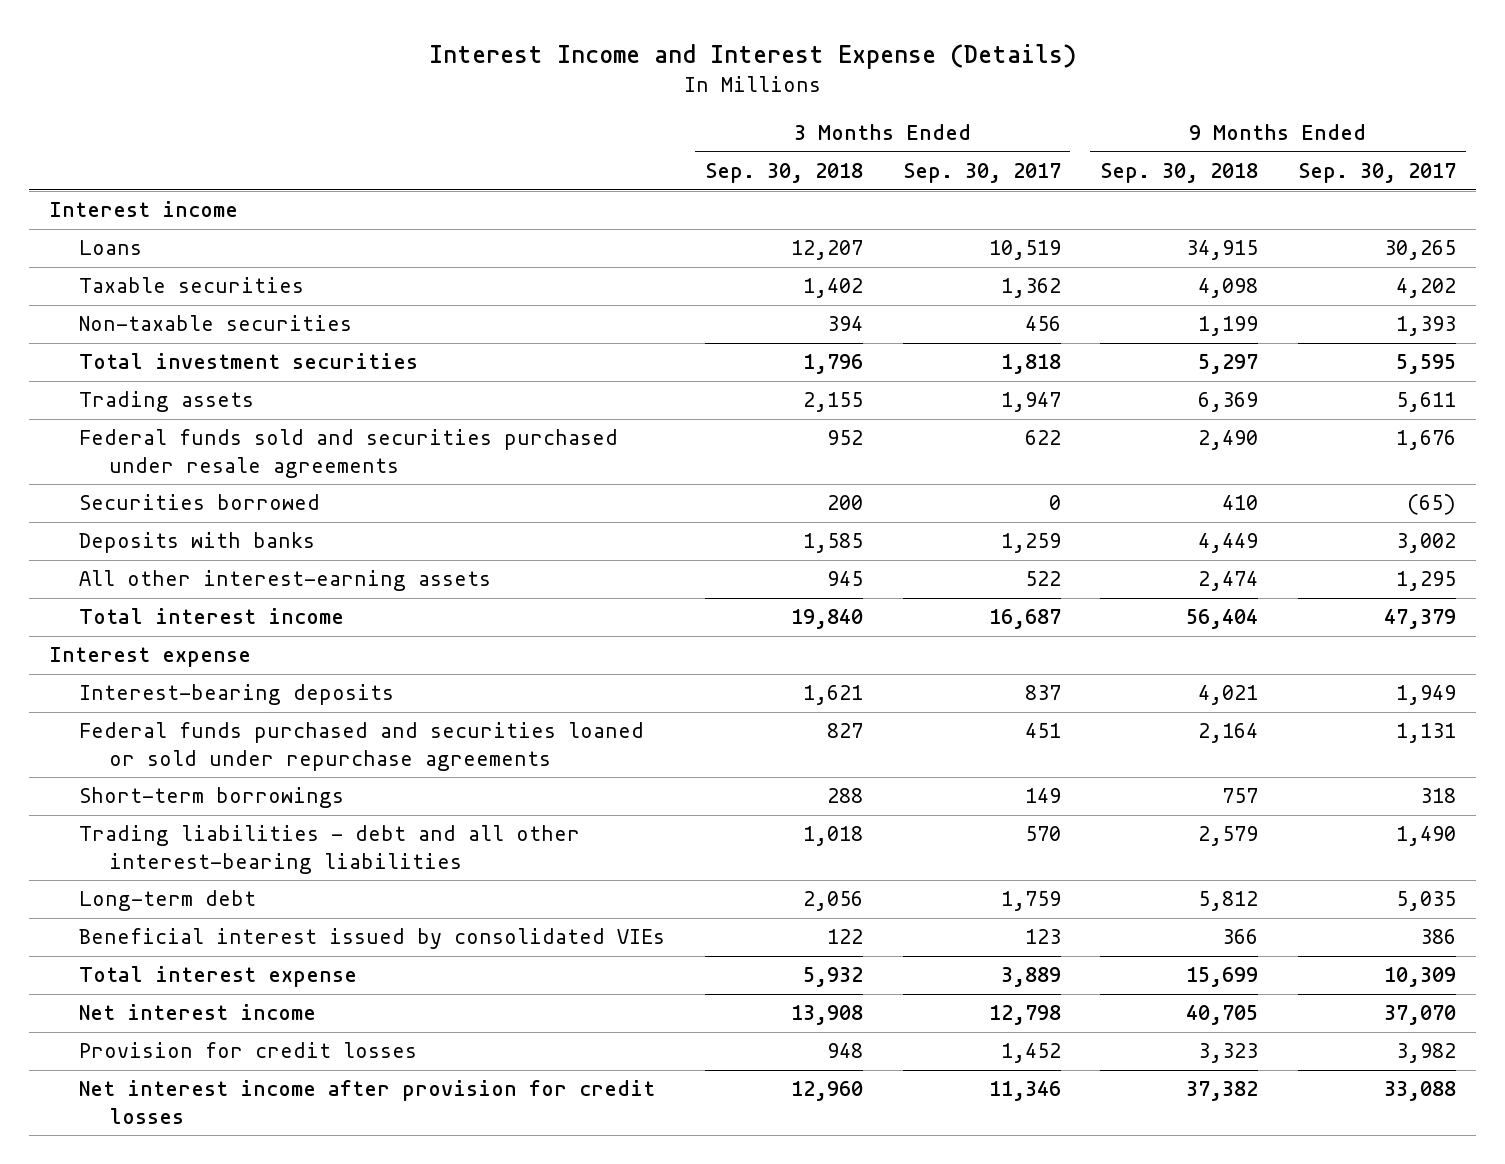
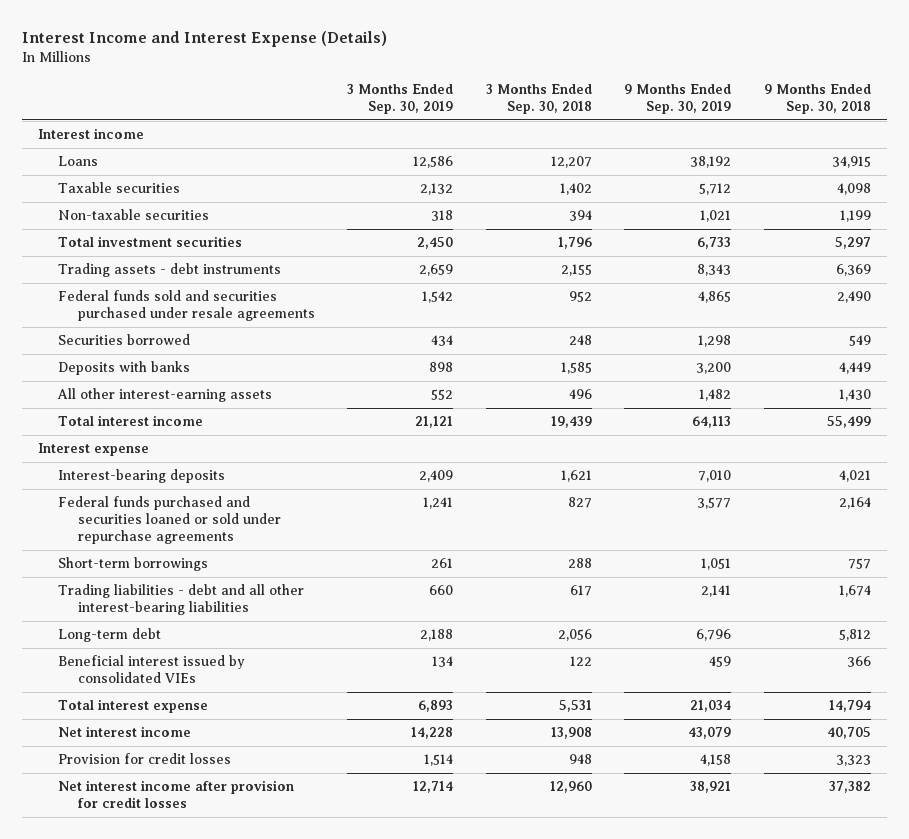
[902,163,1061,184] Sep. 30, 2017 -> none
[1298,163,1457,184] Sep. 30, 2017 -> none
none -> [347,83,454,114] 3 Months Ended Sep. 30, 2019
none -> [624,83,732,114] 9 Months Ended Sep. 30, 2019
[79,391,255,413] Trading assets -> [57,263,281,278] Trading assets - debt instruments
[826,495,863,511] 200 -> [568,335,592,346] 248
[1222,495,1259,511] 410 -> [848,335,871,347] 549
[826,571,863,587] 945 -> [568,389,592,400] 496
[1198,571,1259,592] 2,474 -> [838,389,871,402] 1,430
[790,609,863,630] 19,840 -> [550,416,592,429] 19,439
[1186,609,1259,630] 56,404 -> [826,416,871,429] 55,499
[802,826,863,847] 1,018 -> [569,585,592,597] 617
[1198,826,1259,847] 2,579 -> [838,585,871,598] 1,674
[802,967,863,988] 5,932 -> [558,700,592,713] 5,531
[1186,967,1259,988] 15,699 -> [828,700,871,713] 14,794

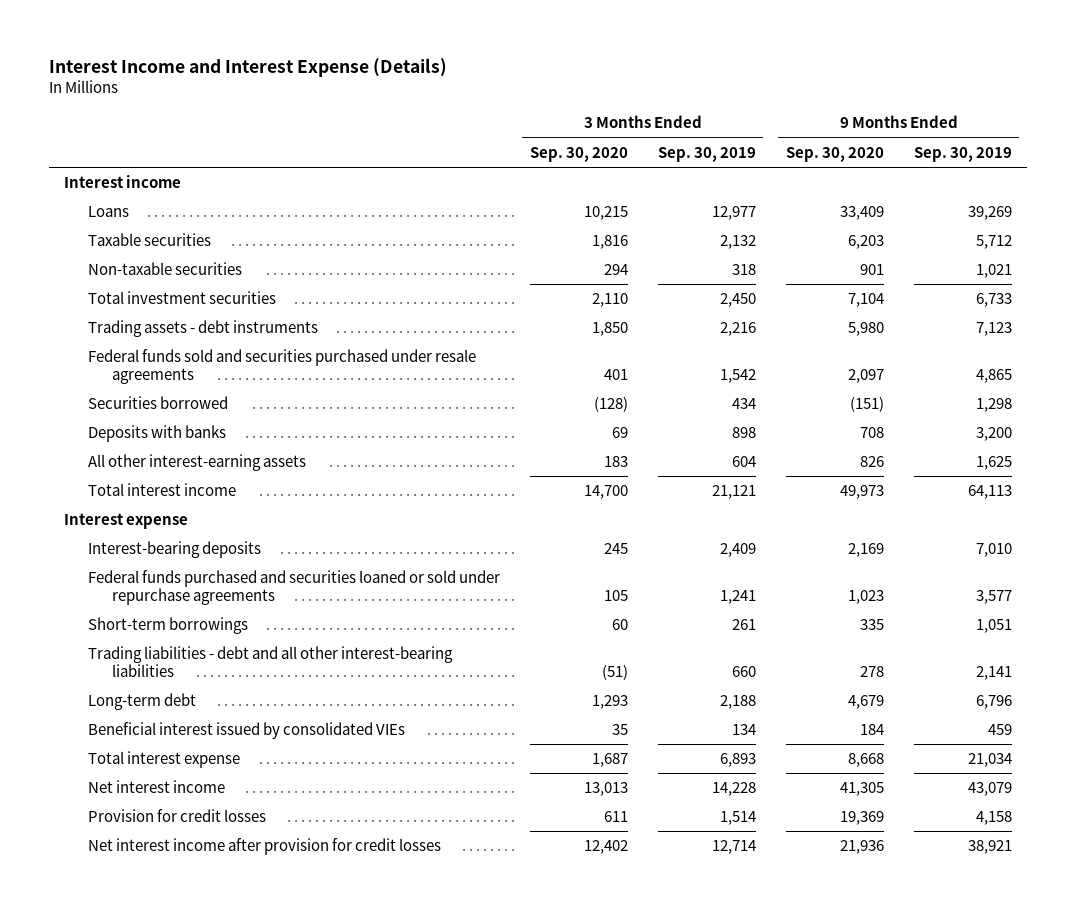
[485,83,592,114] 3 Months Ended Sep. 30, 2018 -> none
[763,83,871,114] 9 Months Ended Sep. 30, 2018 -> none
none -> [529,146,628,162] Sep. 30, 2020
none -> [785,146,884,162] Sep. 30, 2020
[413,156,454,169] 12,586 -> [711,206,756,221] 12,977
[690,156,732,169] 38,192 -> [967,206,1012,221] 39,269
[419,264,454,277] 2,659 -> [719,322,756,337] 2,216
[697,264,732,277] 8,343 -> [975,322,1012,337] 7,123
[431,389,454,401] 552 -> [731,456,756,468] 604
[699,389,732,402] 1,482 -> [975,456,1012,471] 1,625

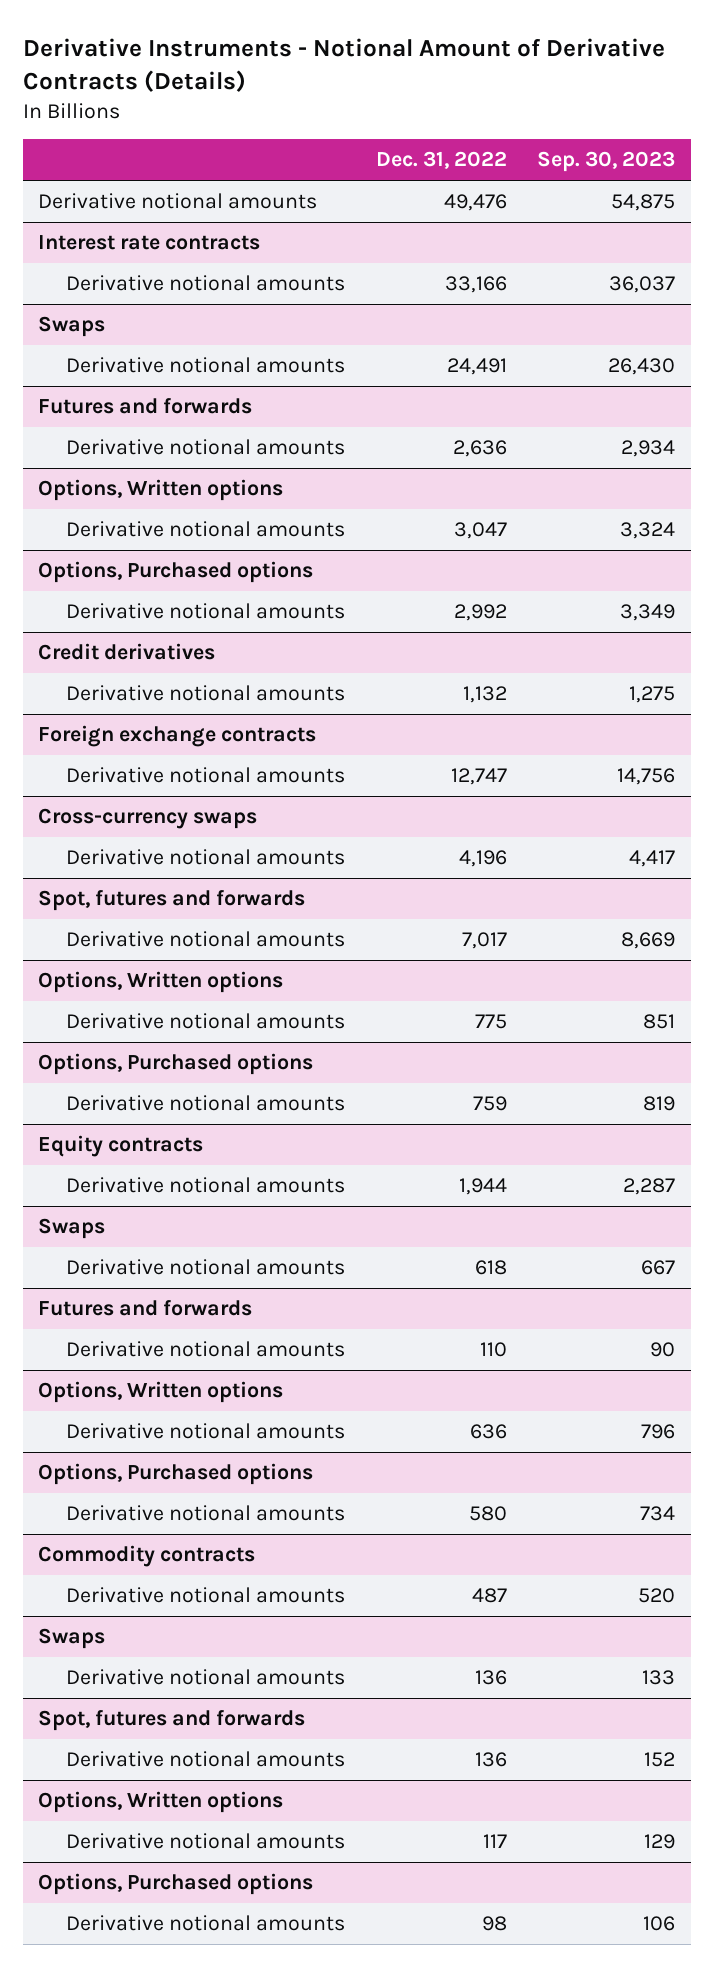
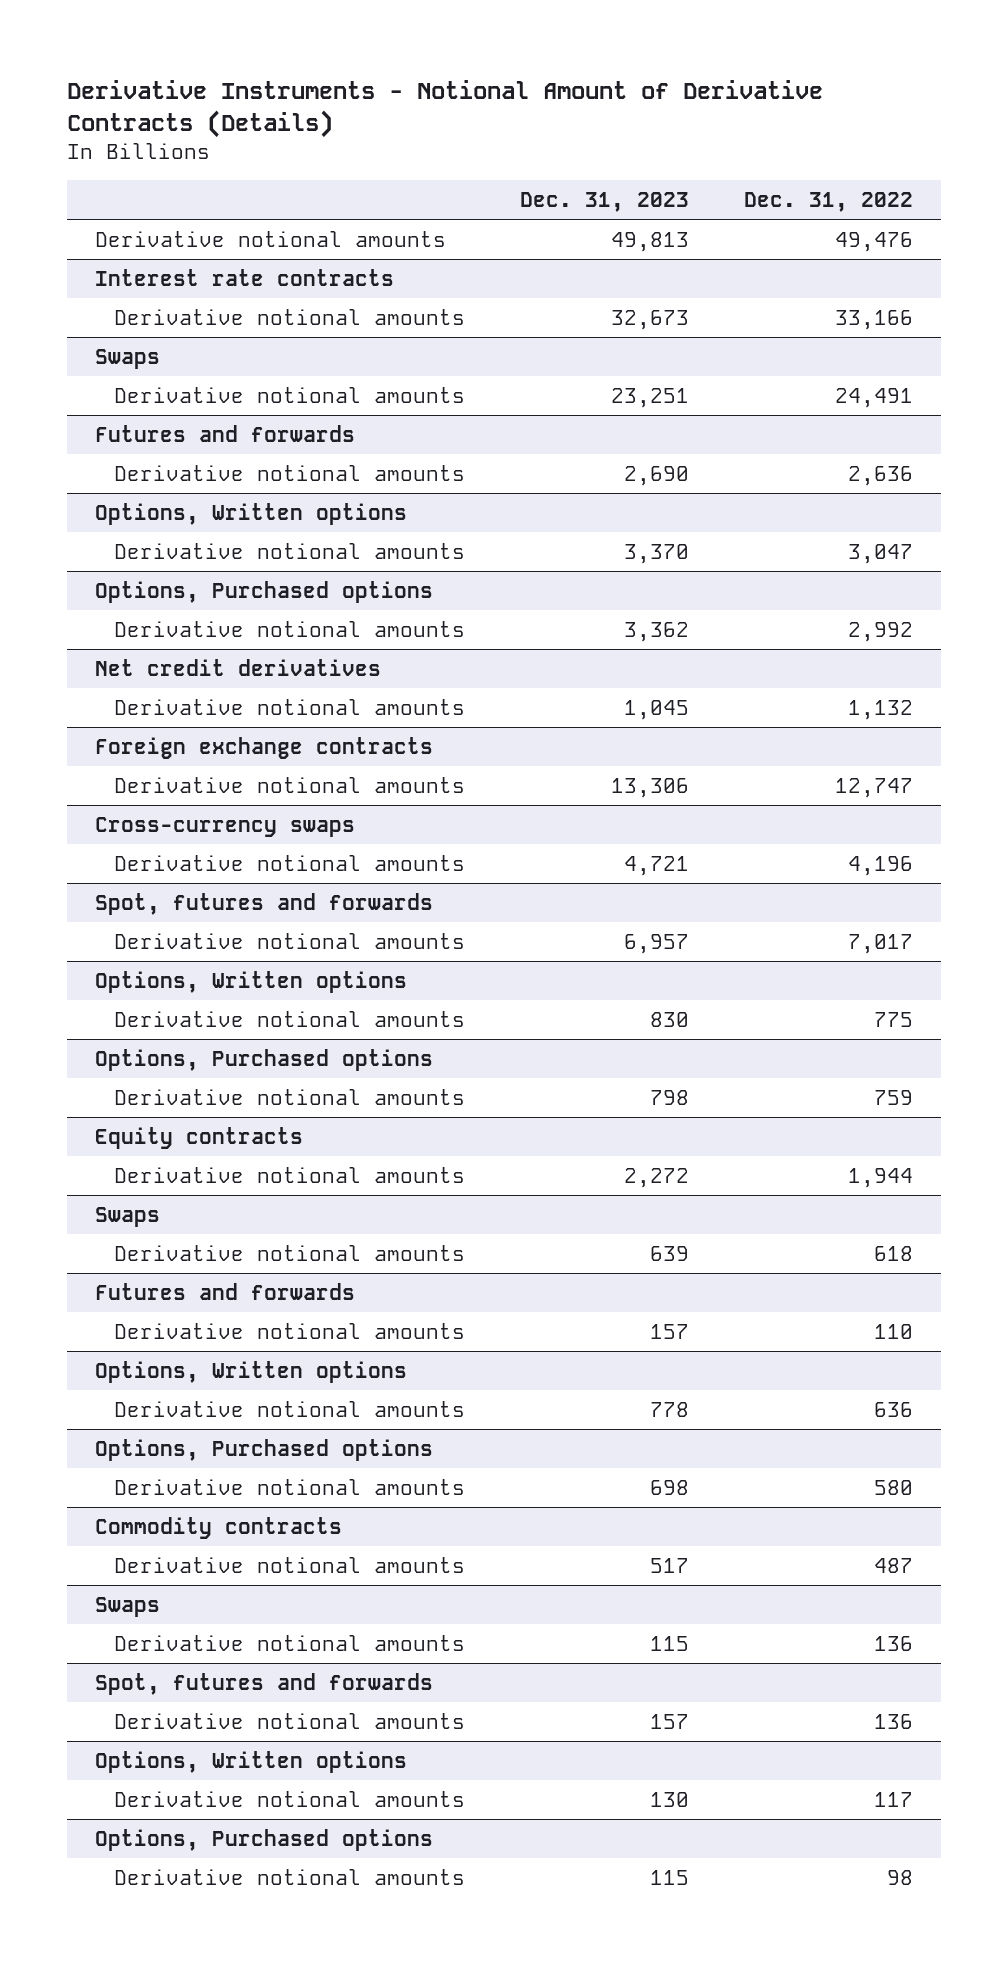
[537,151,676,173] Sep. 30, 2023 -> none
none -> [520,191,690,212] Dec. 31, 2023
[38,643,216,661] Credit derivatives -> [94,658,381,676] Net credit derivatives

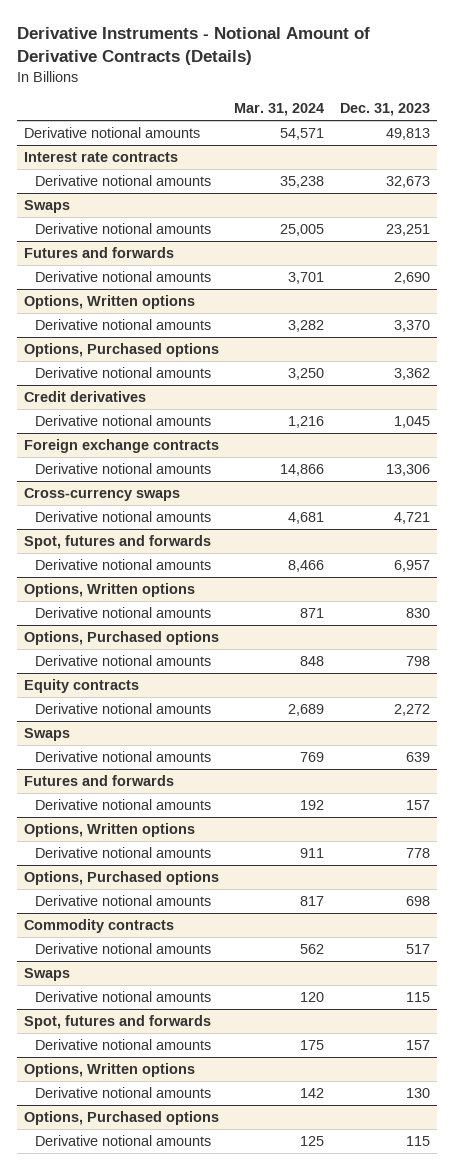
[744,191,914,212] Dec. 31, 2022 -> none
none -> [234,103,325,117] Mar. 31, 2024
[94,658,381,676] Net credit derivatives -> [24,391,147,403] Credit derivatives

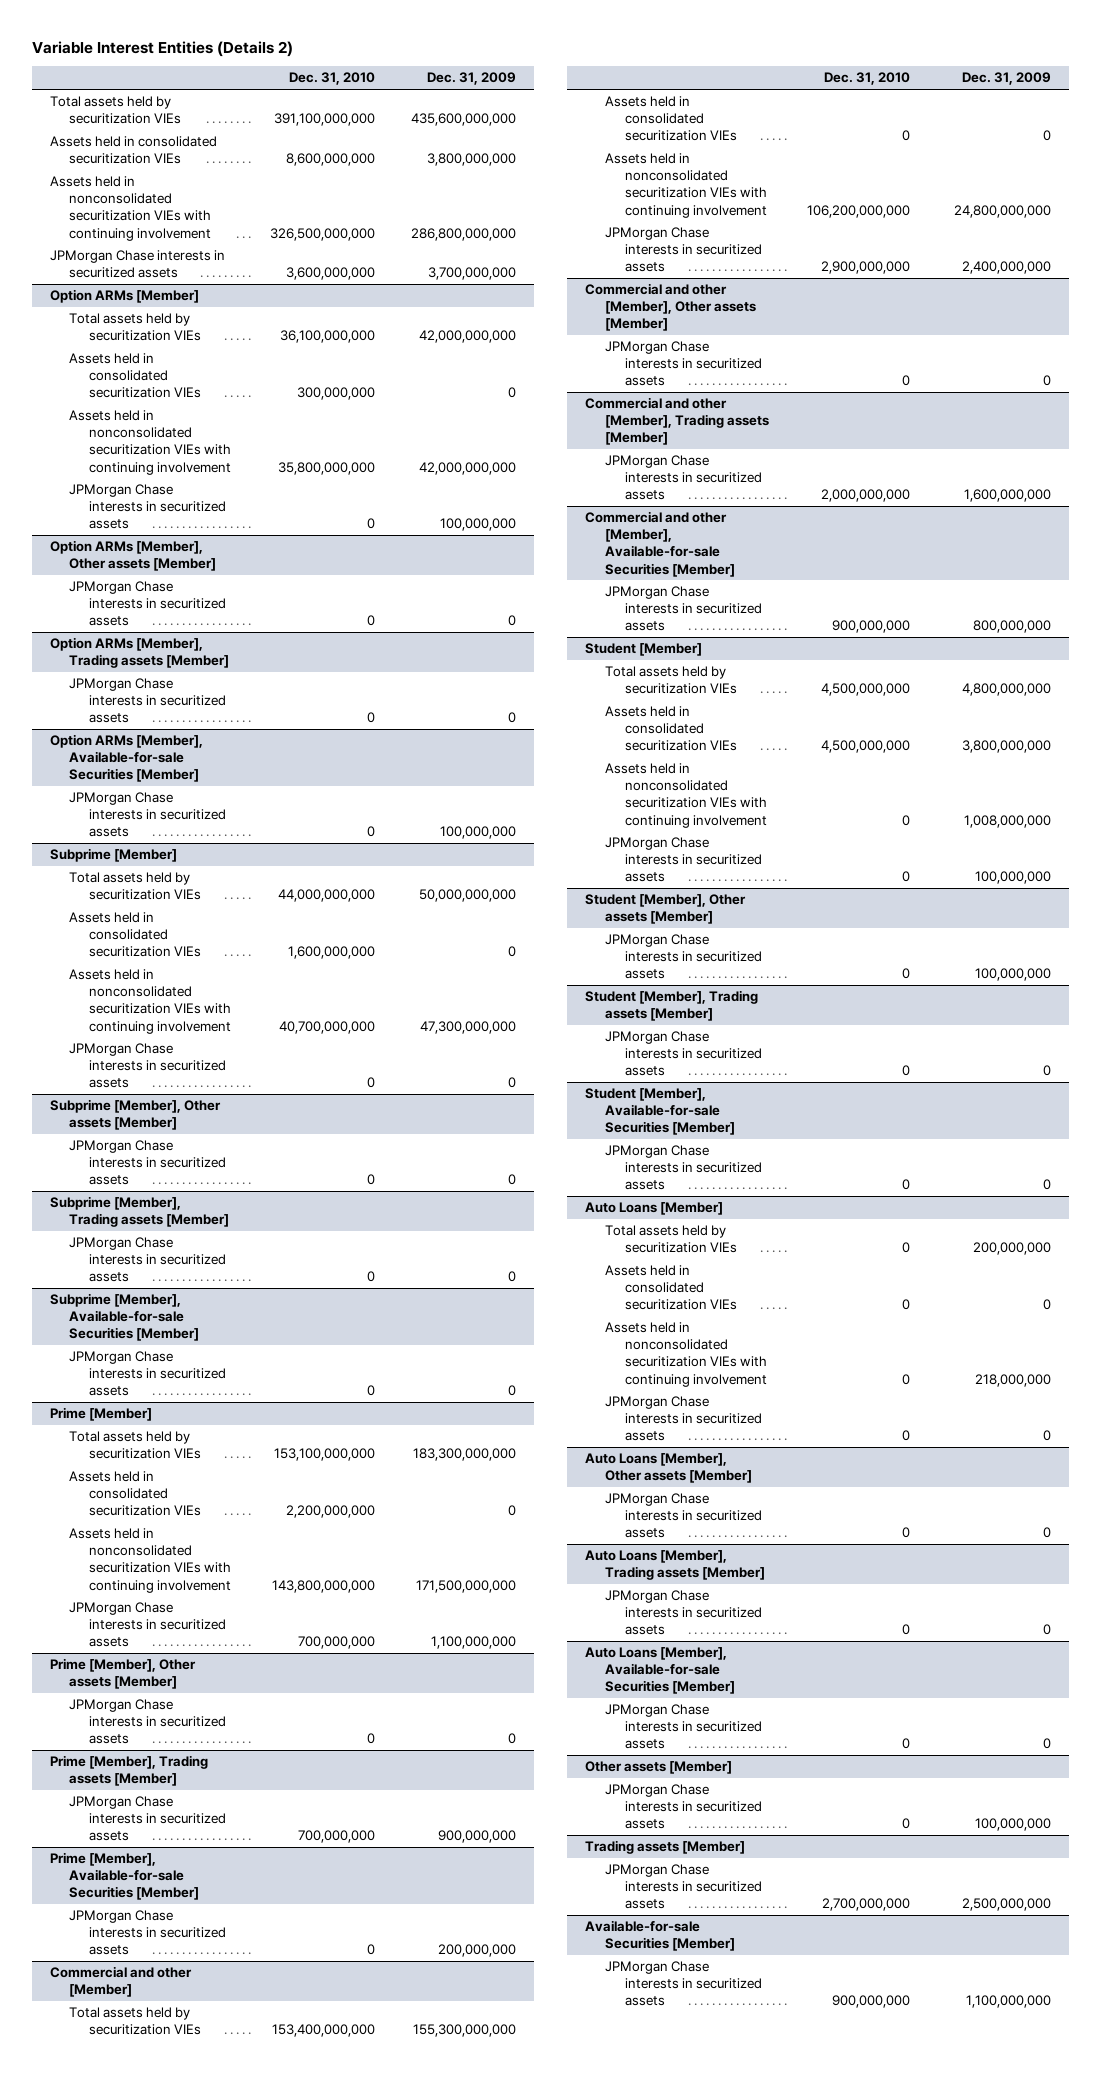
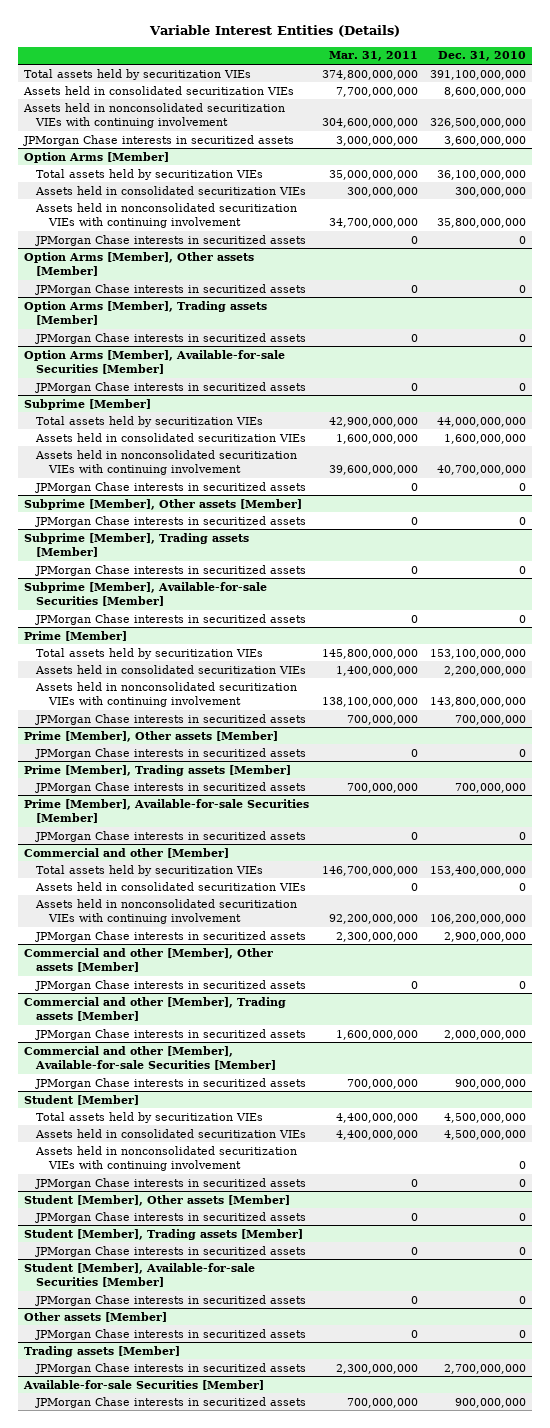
[31,40,293,57] Variable Interest Entities (Details 2) -> [149,25,401,38] Variable Interest Entities (Details)
[426,72,516,86] Dec. 31, 2009 -> none
none -> [328,51,418,62] Mar. 31, 2011
[49,289,199,304] Option ARMs [Member] -> [24,151,170,163] Option Arms [Member]
[49,540,217,572] Option ARMs [Member], Other assets [Member] -> [24,251,255,276] Option Arms [Member], Other assets [Member]
[49,637,230,669] Option ARMs [Member], Trading assets [Member] -> [24,300,268,325] Option Arms [Member], Trading assets [Member]
[49,734,203,783] Option ARMs [Member], Available-for-sale Securities [Member] -> [24,349,286,374] Option Arms [Member], Available-for-sale Securities [Member]
[585,1202,724,1216] Auto Loans [Member] -> none
[605,1225,737,1254] Total assets held by securitization VIEs -> none
[605,1265,737,1311] Assets held in consolidated securitization VIEs -> none
[605,1322,767,1387] Assets held in nonconsolidated securitization VIEs with continuing involvement -> none
[605,1396,762,1442] JPMorgan Chase interests in securitized assets -> none
[585,1453,753,1484] Auto Loans [Member], Other assets [Member] -> none
[605,1493,762,1539] JPMorgan Chase interests in securitized assets -> none
[585,1550,766,1581] Auto Loans [Member], Trading assets [Member] -> none
[605,1590,762,1636] JPMorgan Chase interests in securitized assets -> none
[585,1647,736,1695] Auto Loans [Member], Available-for-sale Securities [Member] -> none
[605,1704,762,1750] JPMorgan Chase interests in securitized assets -> none

